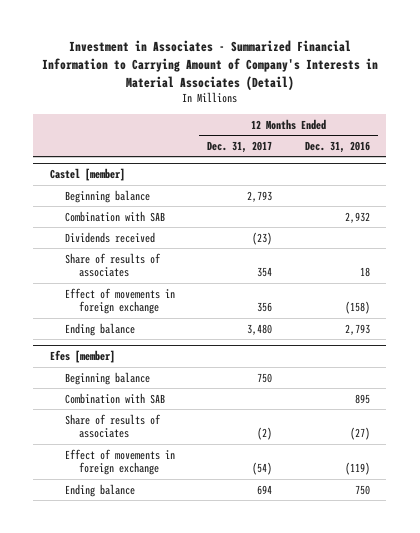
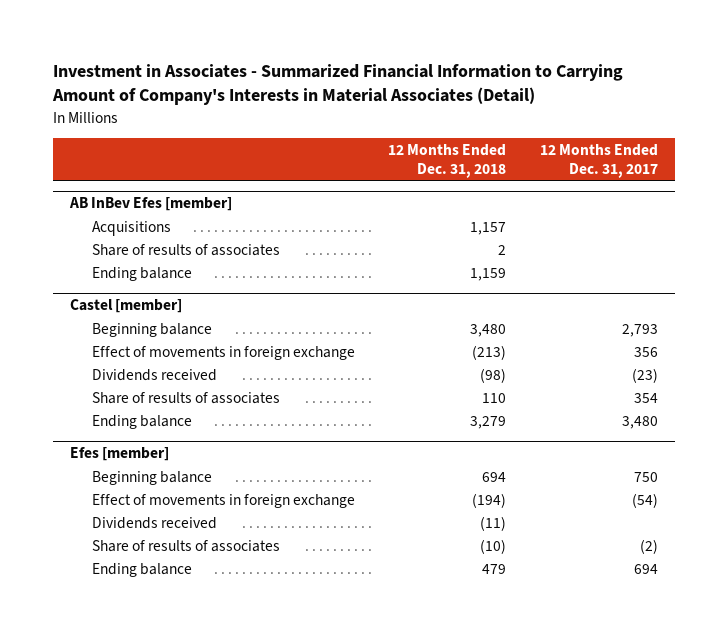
[304,140,370,153] Dec. 31, 2016 -> none
none -> [388,143,507,179] 12 Months Ended Dec. 31, 2018
none -> [68,197,232,212] AB InBev Efes [member]
none -> [91,220,171,236] Acquisitions
none -> [91,243,280,256] Share of results of associates
none -> [91,266,192,281] Ending balance
[64,210,165,222] Combination with SAB -> none
[64,287,175,315] Effect of movements in foreign exchange -> [91,345,355,360] Effect of movements in foreign exchange
[64,392,165,404] Combination with SAB -> none
none -> [91,516,217,529] Dividends received
[64,413,161,439] Share of results of associates -> [91,539,280,552] Share of results of associates

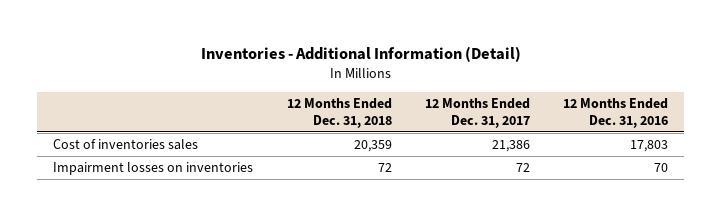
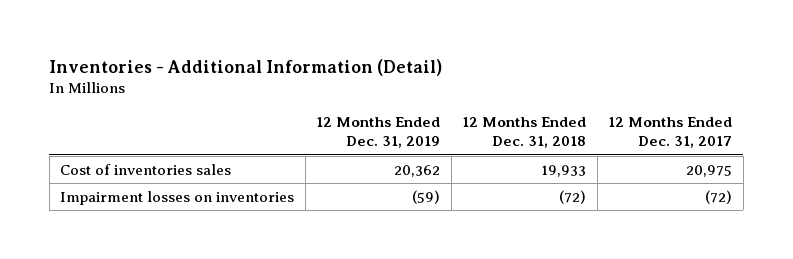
[562,98,668,128] 12 Months Ended Dec. 31, 2016 -> none
none -> [316,116,441,149] 12 Months Ended Dec. 31, 2019
[353,139,392,152] 20,359 -> [541,164,587,177] 19,933
[491,139,530,152] 21,386 -> [686,164,733,177] 20,975
[377,162,392,172] 72 -> [559,189,587,204] (72)
[515,162,530,172] 72 -> [705,189,733,204] (72)

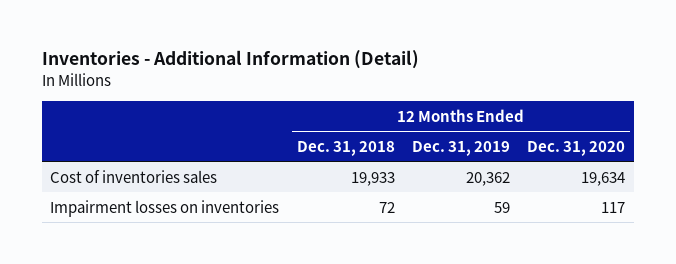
[608,116,733,149] 12 Months Ended Dec. 31, 2017 -> none
none -> [527,140,626,156] Dec. 31, 2020
[412,189,441,204] (59) -> [494,201,511,213] 59
[559,189,587,204] (72) -> [378,201,395,213] 72

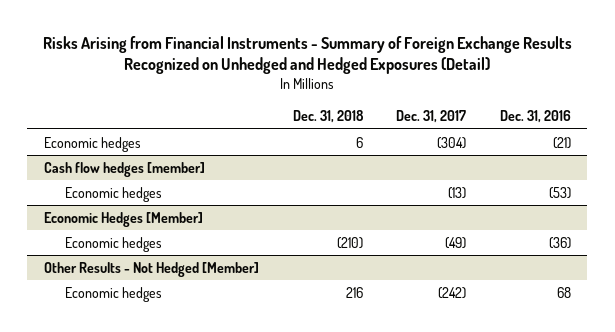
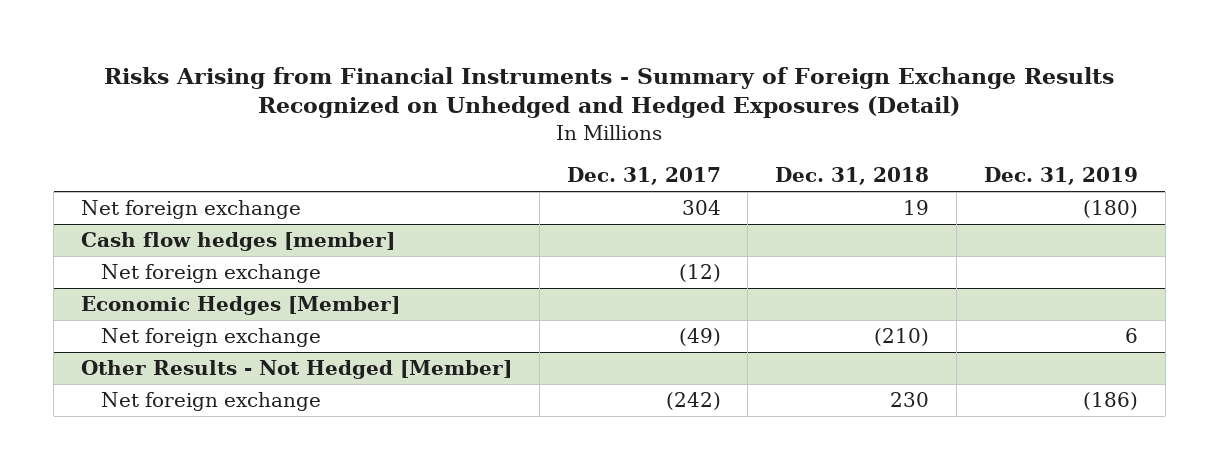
[499,109,571,123] Dec. 31, 2016 -> none
none -> [984,167,1139,186] Dec. 31, 2019
[44,136,142,152] Economic hedges -> none
none -> [80,200,301,220] Net foreign exchange
[64,186,162,202] Economic hedges -> none
none -> [101,264,322,284] Net foreign exchange
[64,236,162,252] Economic hedges -> [101,328,322,348] Net foreign exchange
[64,286,162,302] Economic hedges -> none
none -> [101,392,322,412] Net foreign exchange

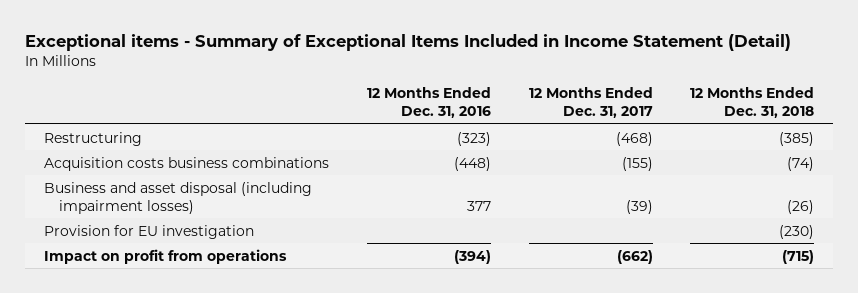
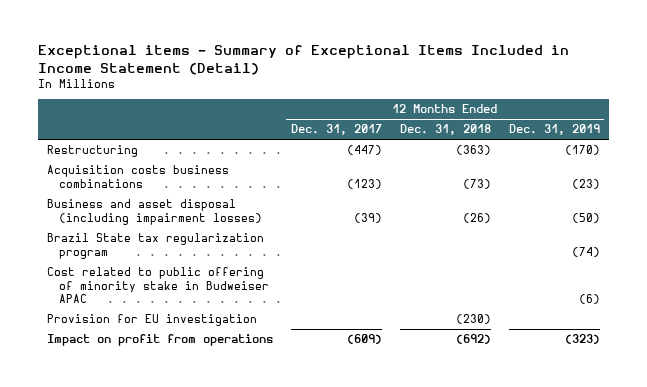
[366,86,491,118] 12 Months Ended Dec. 31, 2016 -> none
none -> [508,124,600,136] Dec. 31, 2019
[615,131,653,146] (468) -> [346,145,382,156] (447)
[779,131,815,146] (385) -> [455,145,491,156] (363)
[621,156,653,171] (155) -> [346,178,382,189] (123)
[787,156,815,171] (74) -> [462,178,491,189] (73)
none -> [47,233,265,259] Brazil State tax regularization program
none -> [47,267,270,304] Cost related to public offering of minority stake in Budweiser APAC
[616,249,653,264] (662) -> [346,334,382,345] (609)
[782,249,815,264] (715) -> [455,334,491,345] (692)

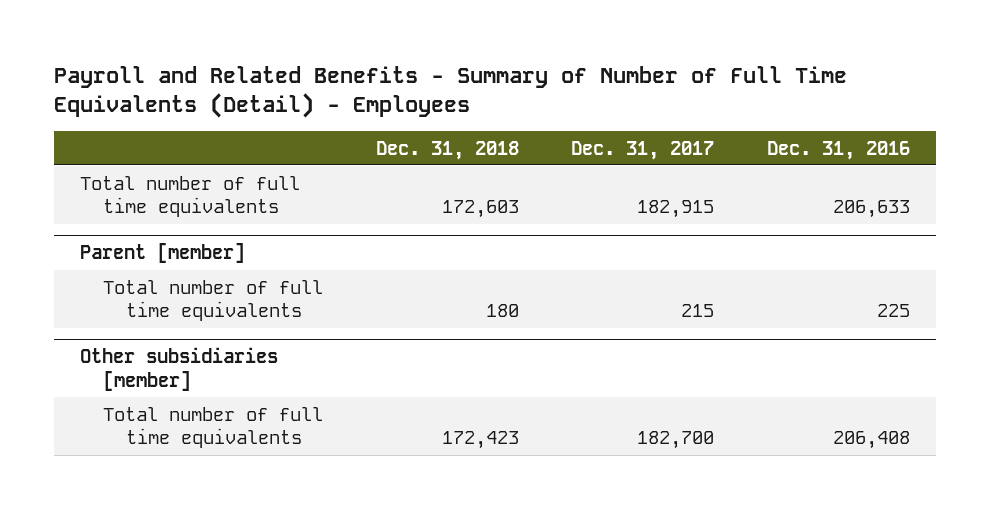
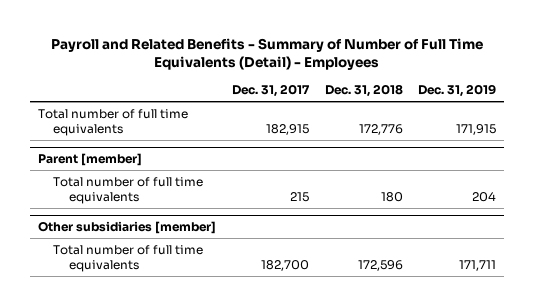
[767,140,911,160] Dec. 31, 2016 -> none
none -> [418,84,497,98] Dec. 31, 2019
[441,200,519,219] 172,603 -> [358,123,403,135] 172,776
[441,431,519,450] 172,423 -> [357,259,403,271] 172,596

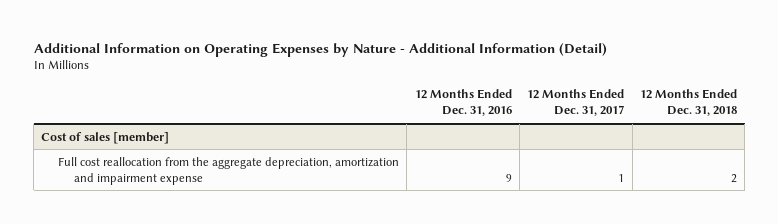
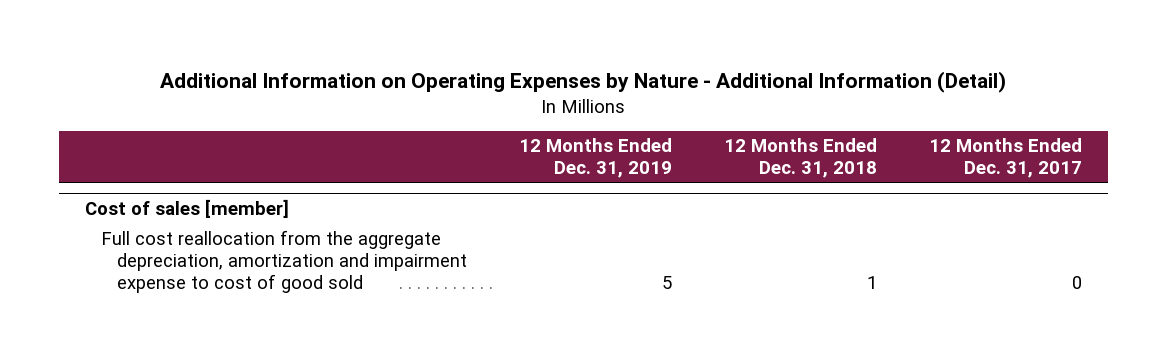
[414,89,512,117] 12 Months Ended Dec. 31, 2016 -> none
none -> [519,138,673,179] 12 Months Ended Dec. 31, 2019
[57,156,399,185] Full cost reallocation from the aggregate depreciation, amortization and impairment expense -> [101,230,468,293] Full cost reallocation from the aggregate depreciation, amortization and impairment expense to cost of good sold
[618,173,625,182] 1 -> [1071,275,1082,289] 0
[730,173,737,183] 2 -> [866,275,877,289] 1

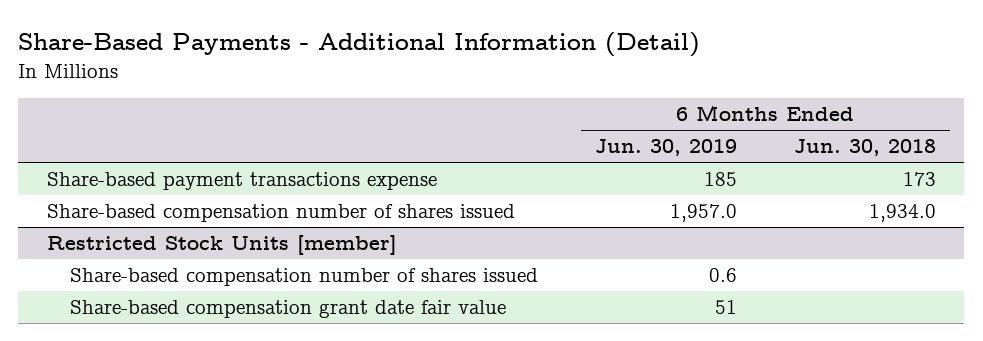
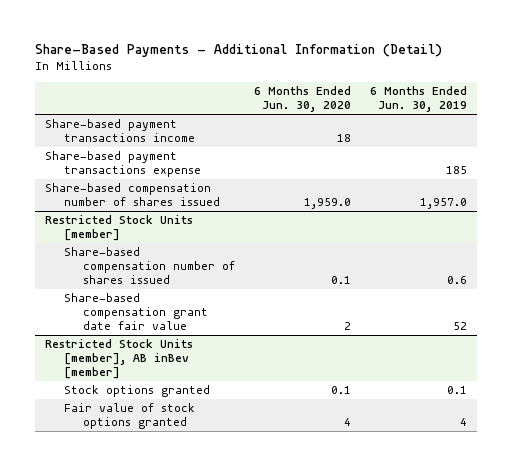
[793,139,936,157] Jun. 30, 2018 -> none
none -> [254,86,352,113] 6 Months Ended Jun. 30, 2020
none -> [44,119,196,143] Share-based payment transactions income
[715,300,738,315] 51 -> [453,322,468,331] 52
none -> [44,339,193,380] Restricted Stock Units [member], AB inBev [member]
none -> [64,385,211,398] Stock options granted
none -> [64,403,196,430] Fair value of stock options granted

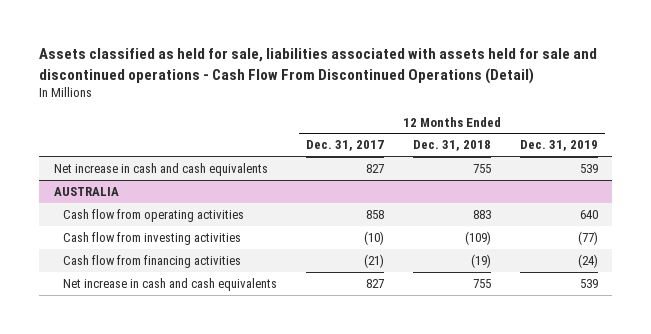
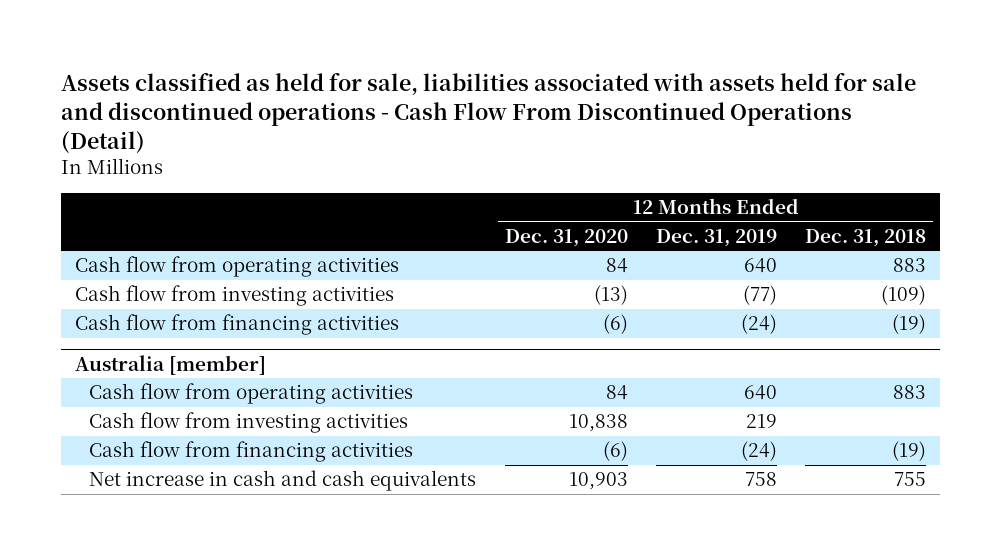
[305,140,384,152] Dec. 31, 2017 -> none
none -> [504,228,628,247] Dec. 31, 2020
[53,163,268,177] Net increase in cash and cash equivalents -> none
[53,187,119,197] AUSTRALIA -> none
none -> [75,354,267,375] Australia [member]
none -> [89,383,414,405] Cash flow from operating activities
none -> [89,412,409,434] Cash flow from investing activities
none -> [89,441,414,463] Cash flow from financing activities
[579,279,598,289] 539 -> [745,472,778,487] 758

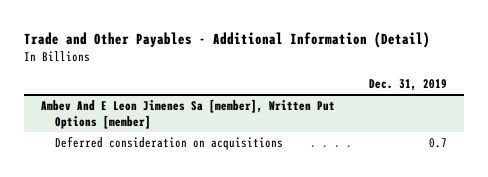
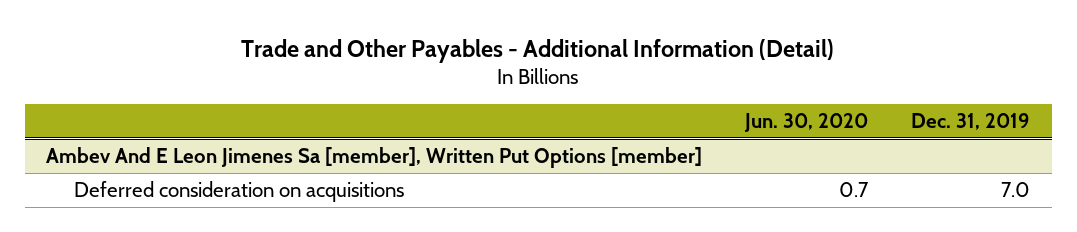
none -> [744,113,869,133] Jun. 30, 2020
[428,137,447,148] 0.7 -> [1001,181,1031,197] 7.0

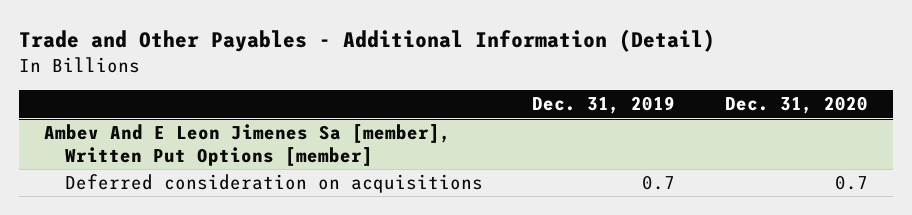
[744,113,869,133] Jun. 30, 2020 -> none
none -> [724,96,868,115] Dec. 31, 2020
[1001,181,1031,197] 7.0 -> [642,175,676,191] 0.7

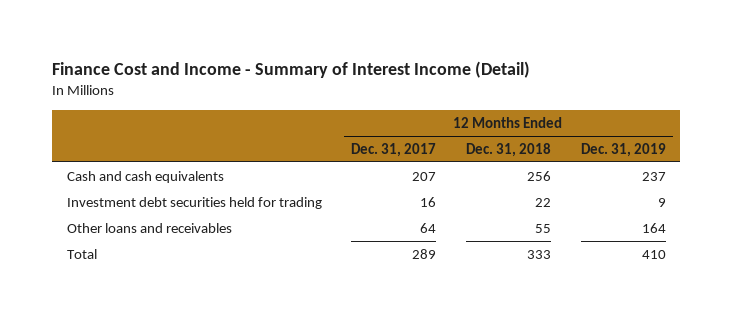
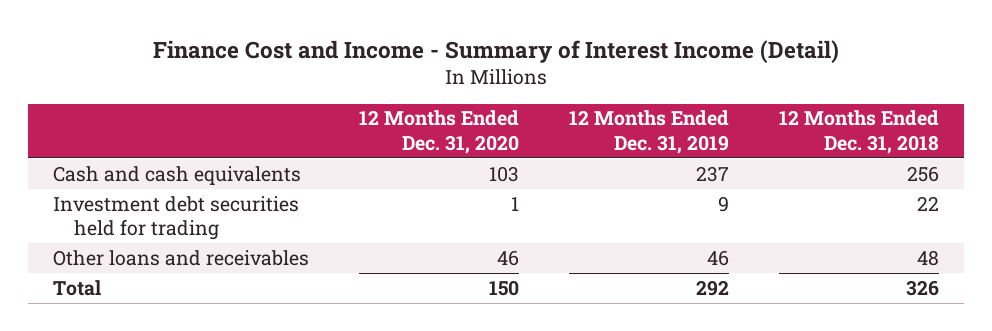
[351,142,437,157] Dec. 31, 2017 -> none
none -> [358,110,519,154] 12 Months Ended Dec. 31, 2020
[534,223,551,233] 55 -> [916,249,939,266] 48
[641,222,666,233] 164 -> [706,249,729,266] 46
[526,249,551,259] 333 -> [905,279,939,296] 326
[641,249,666,259] 410 -> [695,279,729,296] 292

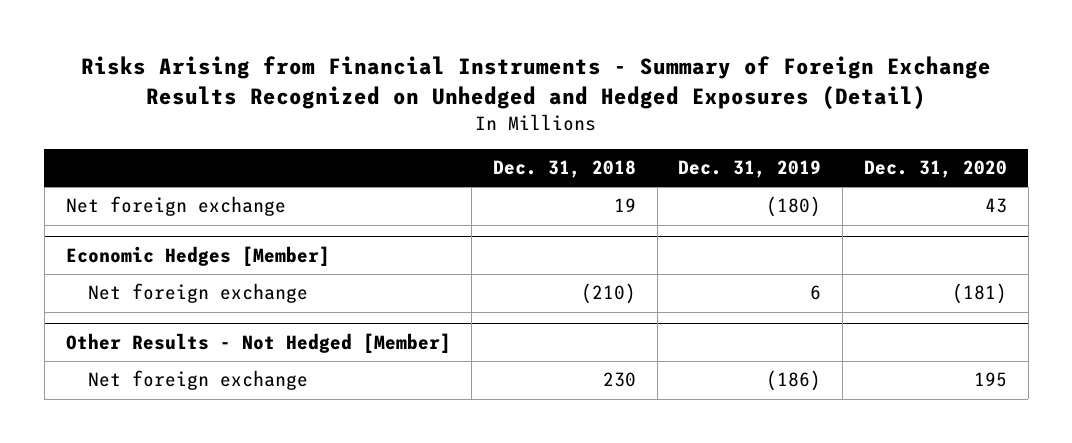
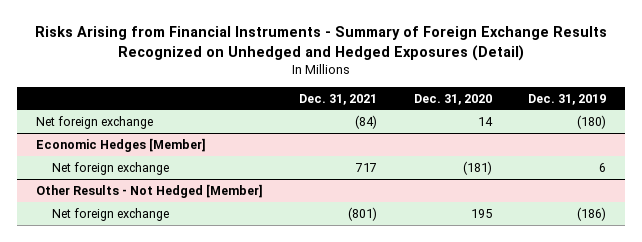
[493,160,637,179] Dec. 31, 2018 -> none
none -> [299,93,378,105] Dec. 31, 2021
[984,198,1007,214] 43 -> [477,116,493,126] 14

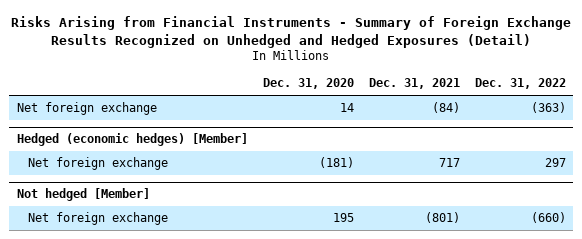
[528,93,607,105] Dec. 31, 2019 -> none
none -> [474,78,566,90] Dec. 31, 2022
[35,137,206,152] Economic Hedges [Member] -> [16,133,248,147] Hedged (economic hedges) [Member]
[35,183,263,198] Other Results - Not Hedged [Member] -> [16,188,150,202] Not hedged [Member]

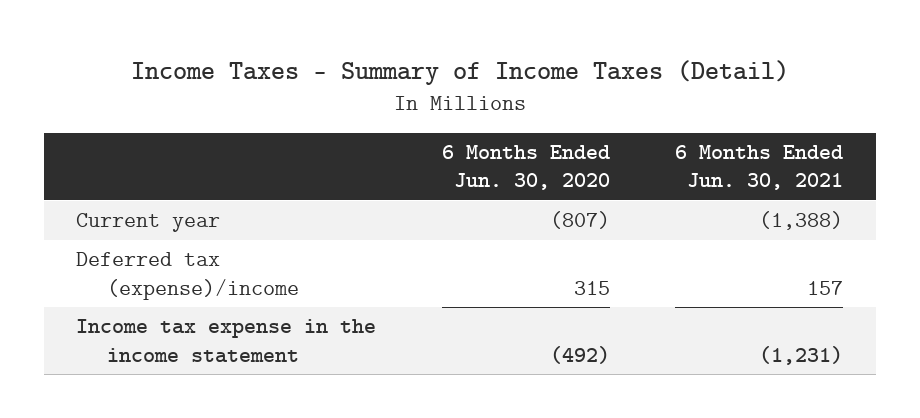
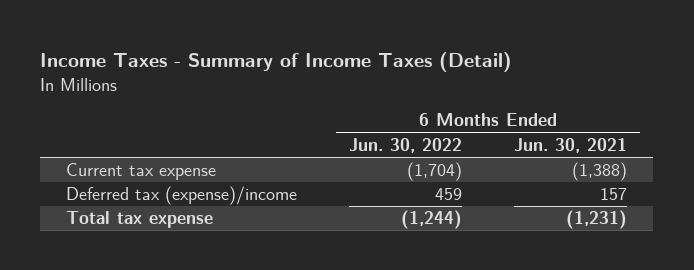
[441,145,610,191] 6 Months Ended Jun. 30, 2020 -> none
none -> [349,137,463,153] Jun. 30, 2022
[76,213,221,233] Current year -> [66,163,217,181] Current tax expense
[76,319,377,363] Income tax expense in the income statement -> [66,211,214,229] Total tax expense

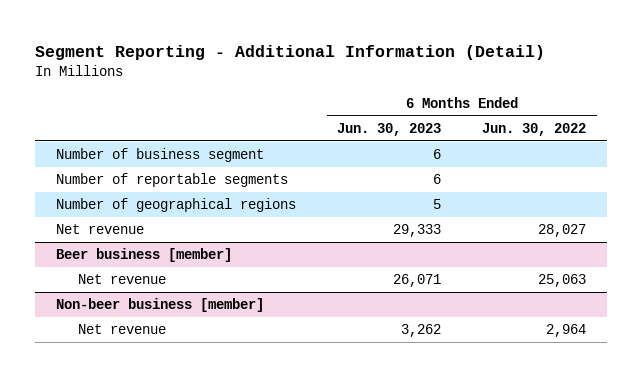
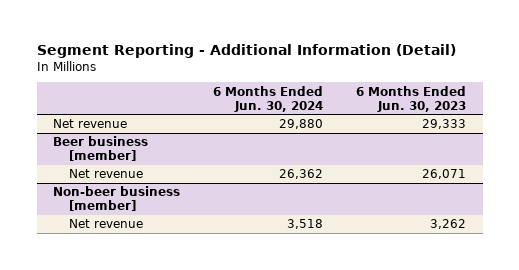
[482,122,587,136] Jun. 30, 2022 -> none
none -> [213,85,324,112] 6 Months Ended Jun. 30, 2024
[55,148,264,163] Number of business segment -> none
[55,173,288,188] Number of reportable segments -> none
[55,198,296,213] Number of geographical regions -> none

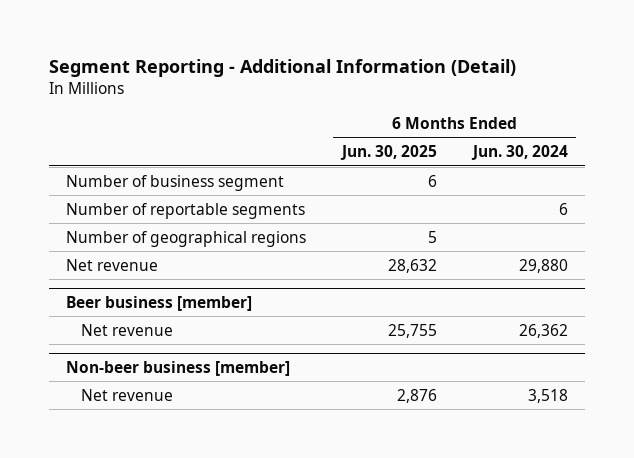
[356,85,467,112] 6 Months Ended Jun. 30, 2023 -> none
none -> [339,145,437,161] Jun. 30, 2025
none -> [66,174,285,191] Number of business segment
none -> [66,202,306,219] Number of reportable segments
none -> [66,230,307,247] Number of geographical regions

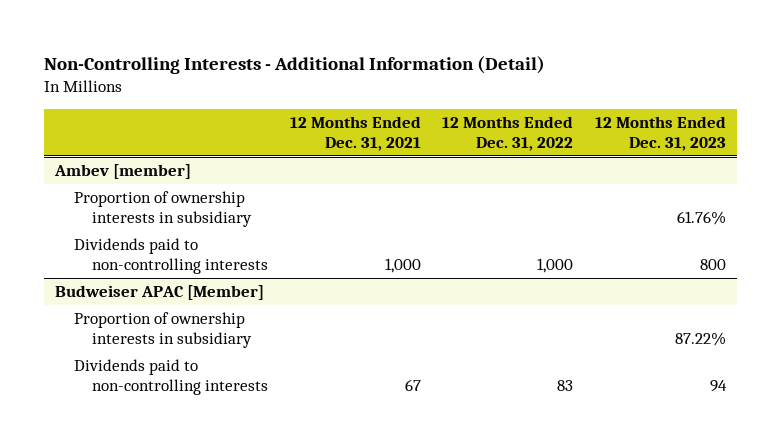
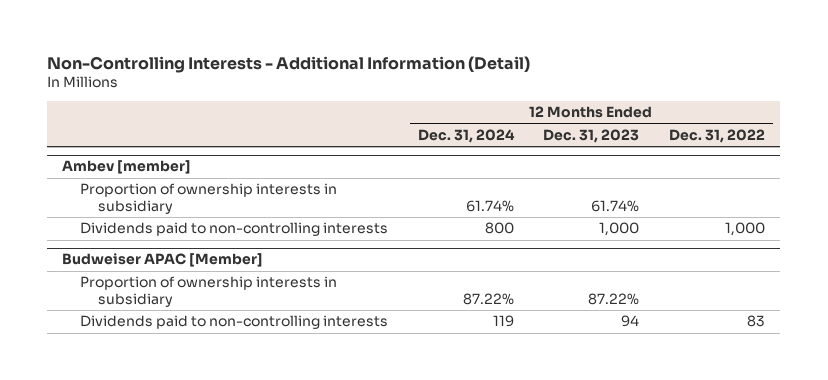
[289,116,421,151] 12 Months Ended Dec. 31, 2021 -> none
none -> [417,129,515,144] Dec. 31, 2024
[676,210,726,225] 61.76% -> [591,199,640,212] 61.74%
[699,258,726,270] 800 -> [599,222,640,237] 1,000

